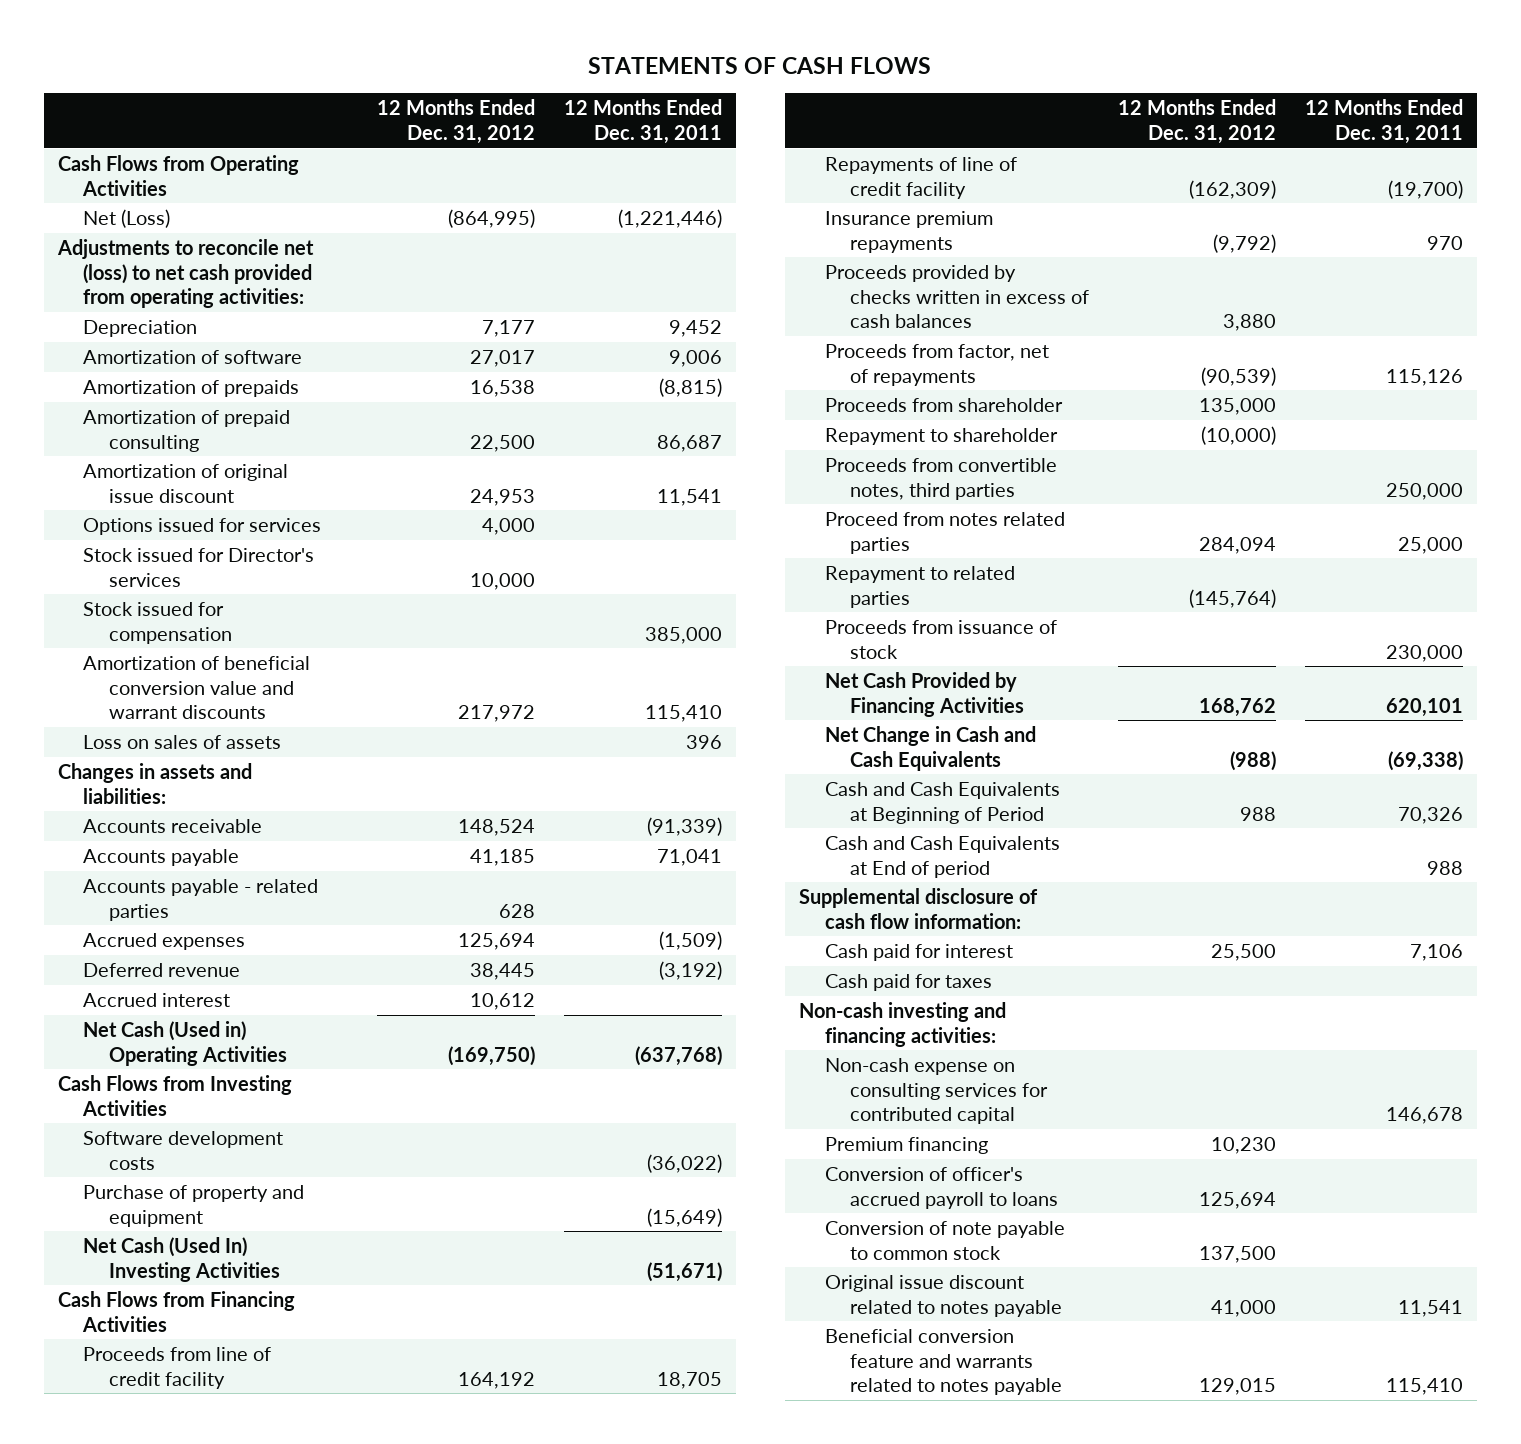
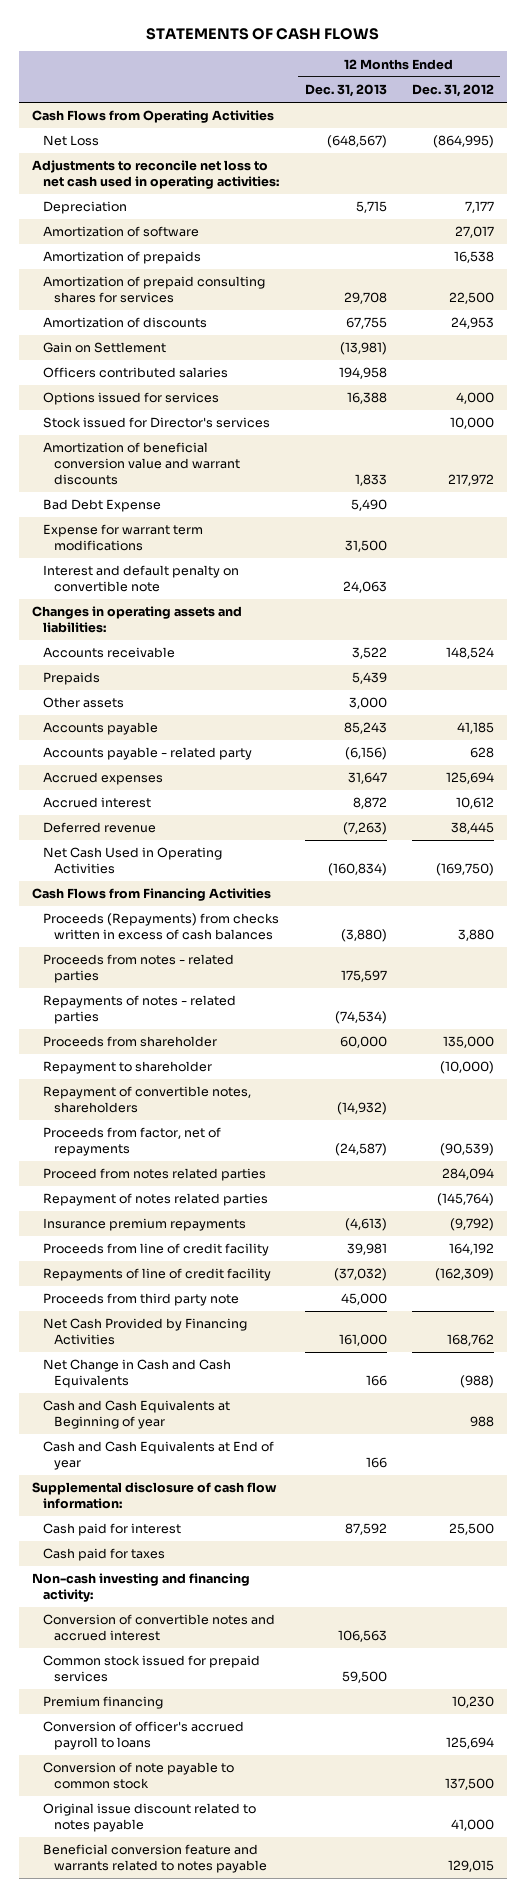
[563,99,722,145] 12 Months Ended Dec. 31, 2011 -> none
none -> [304,83,387,97] Dec. 31, 2013
[83,208,171,228] Net (Loss) -> [43,135,100,147] Net Loss
[56,238,314,309] Adjustments to reconcile net (loss) to net cash provided from operating activities: -> [31,160,280,189] Adjustments to reconcile net loss to net cash used in operating activities:
[83,409,291,452] Amortization of prepaid consulting -> [43,276,266,303] Amortization of prepaid consulting shares for services
[83,463,289,503] Amortization of original issue discount -> [43,317,208,329] Amortization of discounts
none -> [43,342,167,354] Gain on Settlement
none -> [43,367,229,379] Officers contributed salaries
[83,601,232,644] Stock issued for compensation -> none
[83,734,282,749] Loss on sales of assets -> none
none -> [43,499,162,513] Bad Debt Expense
none -> [43,524,204,551] Expense for warrant term modifications
none -> [43,565,240,592] Interest and default penalty on convertible note
[57,762,252,804] Changes in assets and liabilities: -> [31,606,242,633] Changes in operating assets and liabilities:
none -> [43,672,101,686] Prepaids
none -> [43,697,125,709] Other assets
[83,878,319,921] Accounts payable - related parties -> [43,747,253,761] Accounts payable - related party
[57,1074,292,1116] Cash Flows from Investing Activities -> none
[83,1130,284,1170] Software development costs -> none
[83,1184,305,1227] Purchase of property and equipment -> none
[83,1236,280,1282] Net Cash (Used In) Investing Activities -> none
[83,962,241,977] Deferred revenue -> [43,822,157,834] Deferred revenue
[83,1020,287,1066] Net Cash (Used in) Operating Activities -> [43,847,223,874] Net Cash Used in Operating Activities
[824,264,1090,329] Proceeds provided by checks written in excess of cash balances -> [43,913,280,940] Proceeds (Repayments) from checks written in excess of cash balances
none -> [43,954,235,983] Proceeds from notes - related parties
none -> [43,995,237,1024] Repayments of notes - related parties
[824,457,1057,500] Proceeds from convertible notes, third parties -> none
none -> [43,1086,252,1113] Repayment of convertible notes, shareholders
[824,343,1049,386] Proceeds from factor, net of repayments -> [43,1127,222,1156] Proceeds from factor, net of repayments
[824,619,1057,659] Proceeds from issuance of stock -> none
[824,565,1015,608] Repayment to related parties -> [43,1193,269,1207] Repayment of notes related parties
[824,210,993,253] Insurance premium repayments -> [43,1218,247,1232] Insurance premium repayments
[83,1346,272,1389] Proceeds from line of credit facility -> [43,1243,270,1257] Proceeds from line of credit facility
[824,156,1017,199] Repayments of line of credit facility -> [43,1268,272,1282] Repayments of line of credit facility
none -> [43,1293,240,1307] Proceeds from third party note
[824,781,1060,824] Cash and Cash Equivalents at Beginning of Period -> [43,1400,231,1429] Cash and Cash Equivalents at Beginning of year
[824,835,1060,878] Cash and Cash Equivalents at End of period -> [43,1441,275,1470] Cash and Cash Equivalents at End of year
[824,1057,1049,1125] Non-cash expense on consulting services for contributed capital -> none
[799,1001,1007,1047] Non-cash investing and financing activities: -> [31,1573,250,1602] Non-cash investing and financing activity:
none -> [43,1614,276,1641] Conversion of convertible notes and accrued interest
none -> [43,1655,261,1682] Common stock issued for prepaid services

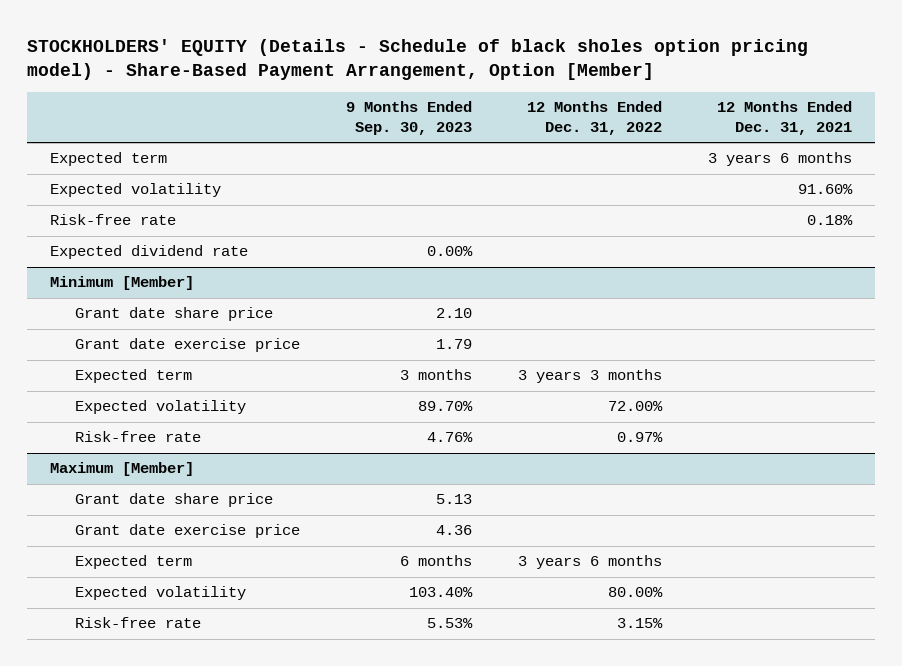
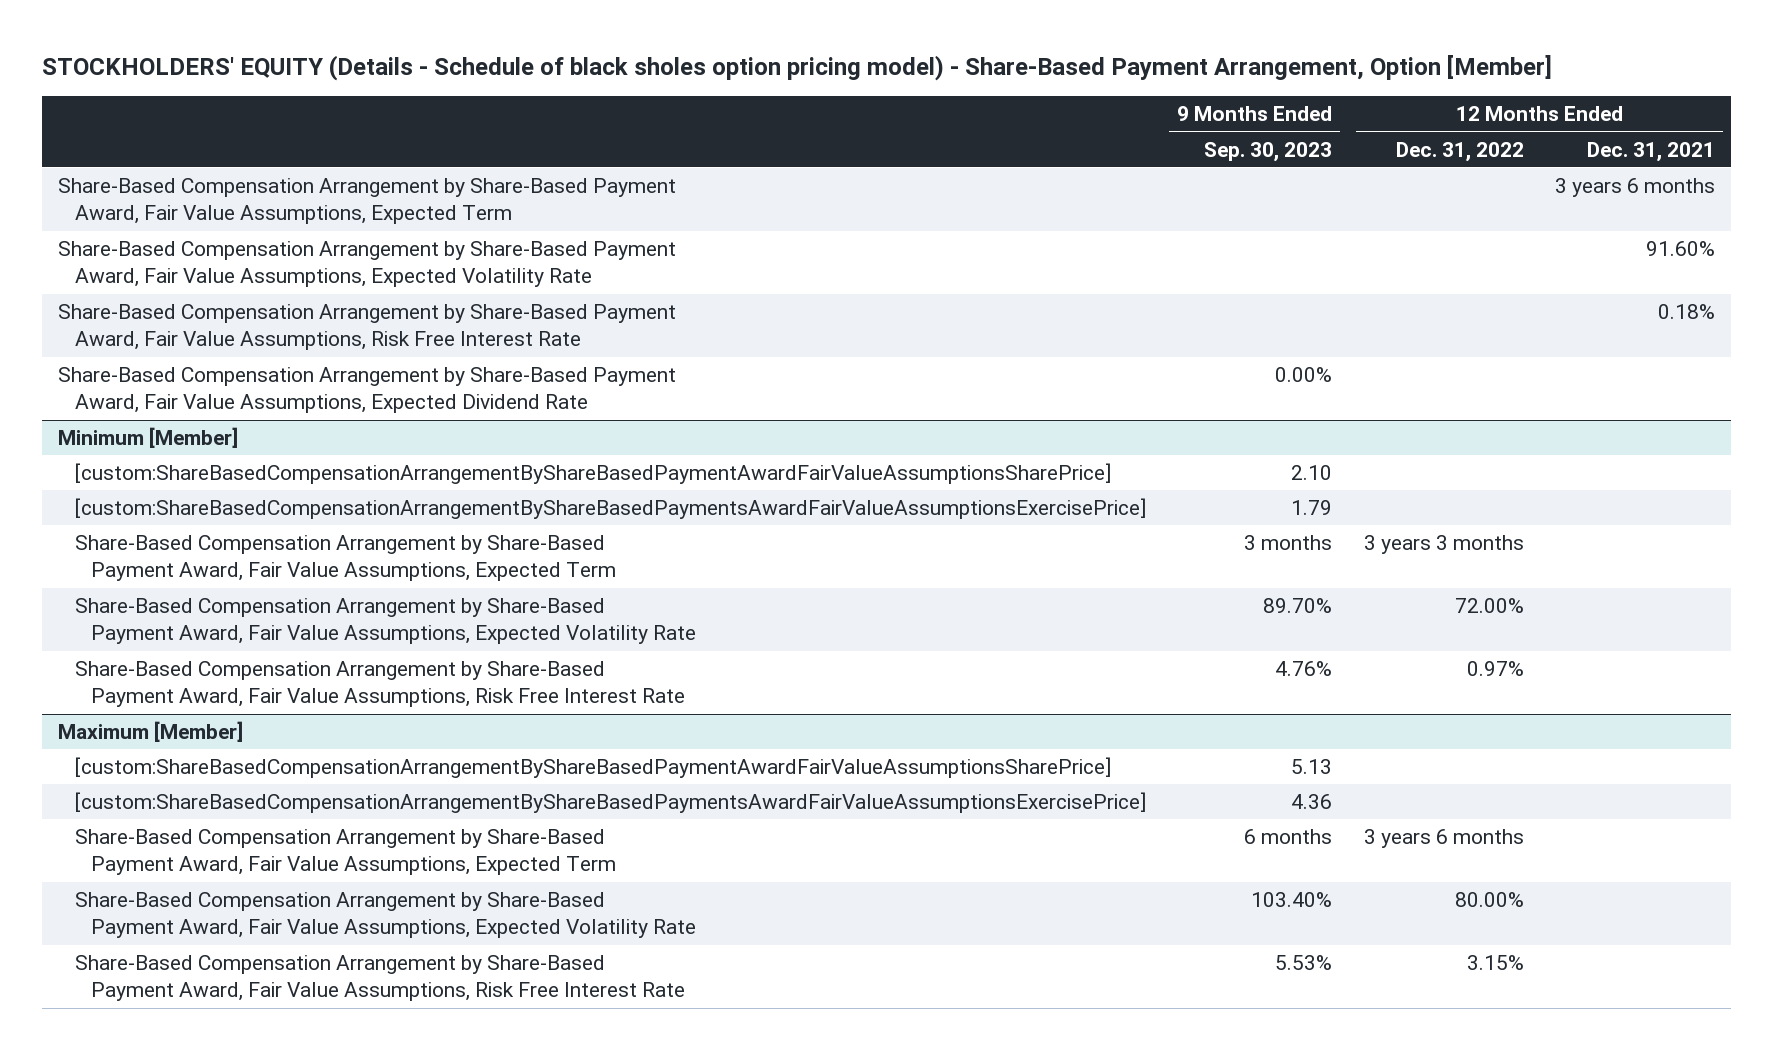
[50,152,168,167] Expected term -> [58,178,677,225] Share-Based Compensation Arrangement by Share-Based Payment Award, Fair Value Assumptions, Expected Term
[50,183,222,198] Expected volatility -> [58,241,677,288] Share-Based Compensation Arrangement by Share-Based Payment Award, Fair Value Assumptions, Expected Volatility Rate
[50,214,177,226] Risk-free rate -> [58,304,677,351] Share-Based Compensation Arrangement by Share-Based Payment Award, Fair Value Assumptions, Risk Free Interest Rate
[50,245,249,260] Expected dividend rate -> [58,367,677,414] Share-Based Compensation Arrangement by Share-Based Payment Award, Fair Value Assumptions, Expected Dividend Rate
[74,307,273,322] Grant date share price -> [74,463,1111,485] [custom:ShareBasedCompensationArrangementByShareBasedPaymentAwardFairValueAssumptionsSharePrice]
[74,338,300,353] Grant date exercise price -> [74,498,1146,520] [custom:ShareBasedCompensationArrangementByShareBasedPaymentsAwardFairValueAssumptionsExercisePrice]
[74,369,192,384] Expected term -> [74,535,616,582] Share-Based Compensation Arrangement by Share-Based Payment Award, Fair Value Assumptions, Expected Term
[74,400,246,415] Expected volatility -> [74,598,696,645] Share-Based Compensation Arrangement by Share-Based Payment Award, Fair Value Assumptions, Expected Volatility Rate
[74,431,201,443] Risk-free rate -> [74,661,685,708] Share-Based Compensation Arrangement by Share-Based Payment Award, Fair Value Assumptions, Risk Free Interest Rate
[74,493,273,508] Grant date share price -> [74,757,1111,779] [custom:ShareBasedCompensationArrangementByShareBasedPaymentAwardFairValueAssumptionsSharePrice]
[74,524,300,539] Grant date exercise price -> [74,792,1146,814] [custom:ShareBasedCompensationArrangementByShareBasedPaymentsAwardFairValueAssumptionsExercisePrice]
[74,555,192,570] Expected term -> [74,829,616,876] Share-Based Compensation Arrangement by Share-Based Payment Award, Fair Value Assumptions, Expected Term
[74,586,246,601] Expected volatility -> [74,892,696,939] Share-Based Compensation Arrangement by Share-Based Payment Award, Fair Value Assumptions, Expected Volatility Rate
[74,617,201,629] Risk-free rate -> [74,955,685,1002] Share-Based Compensation Arrangement by Share-Based Payment Award, Fair Value Assumptions, Risk Free Interest Rate

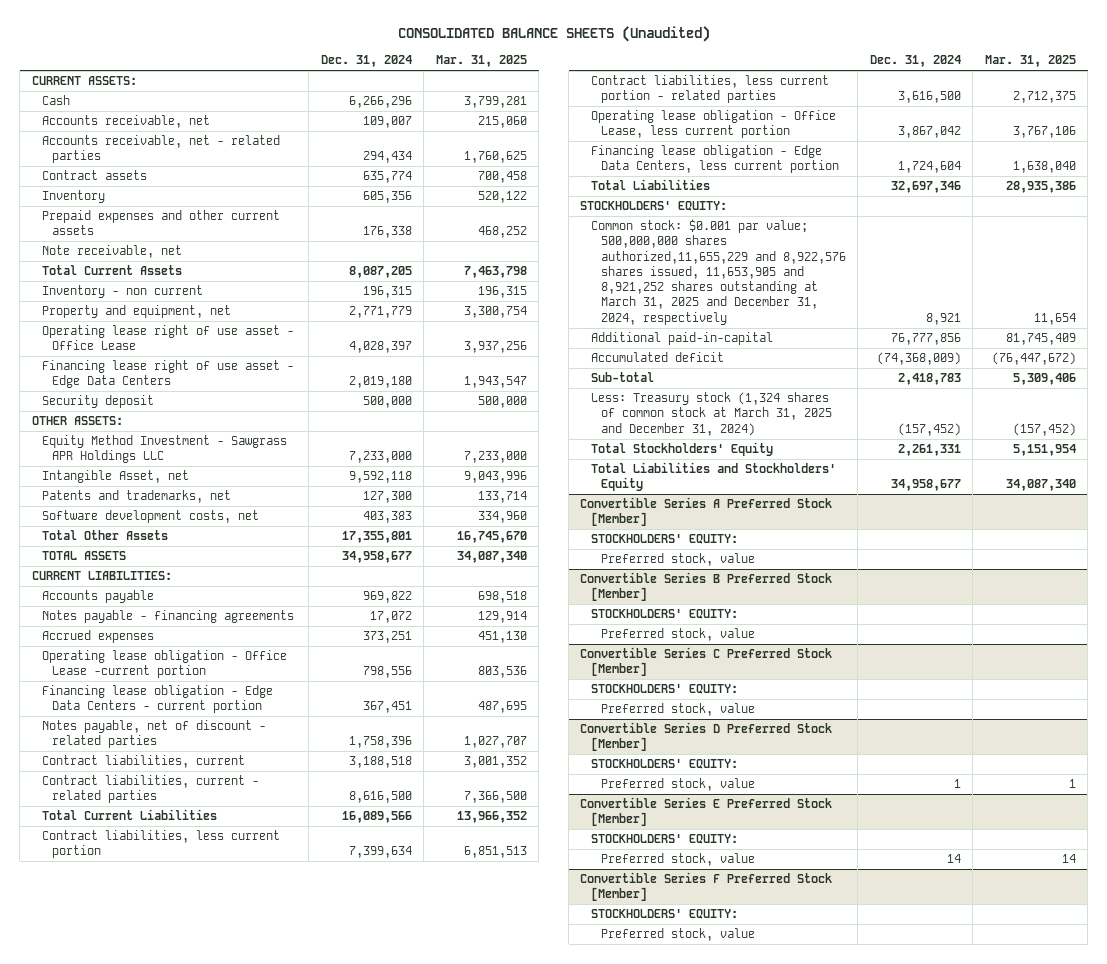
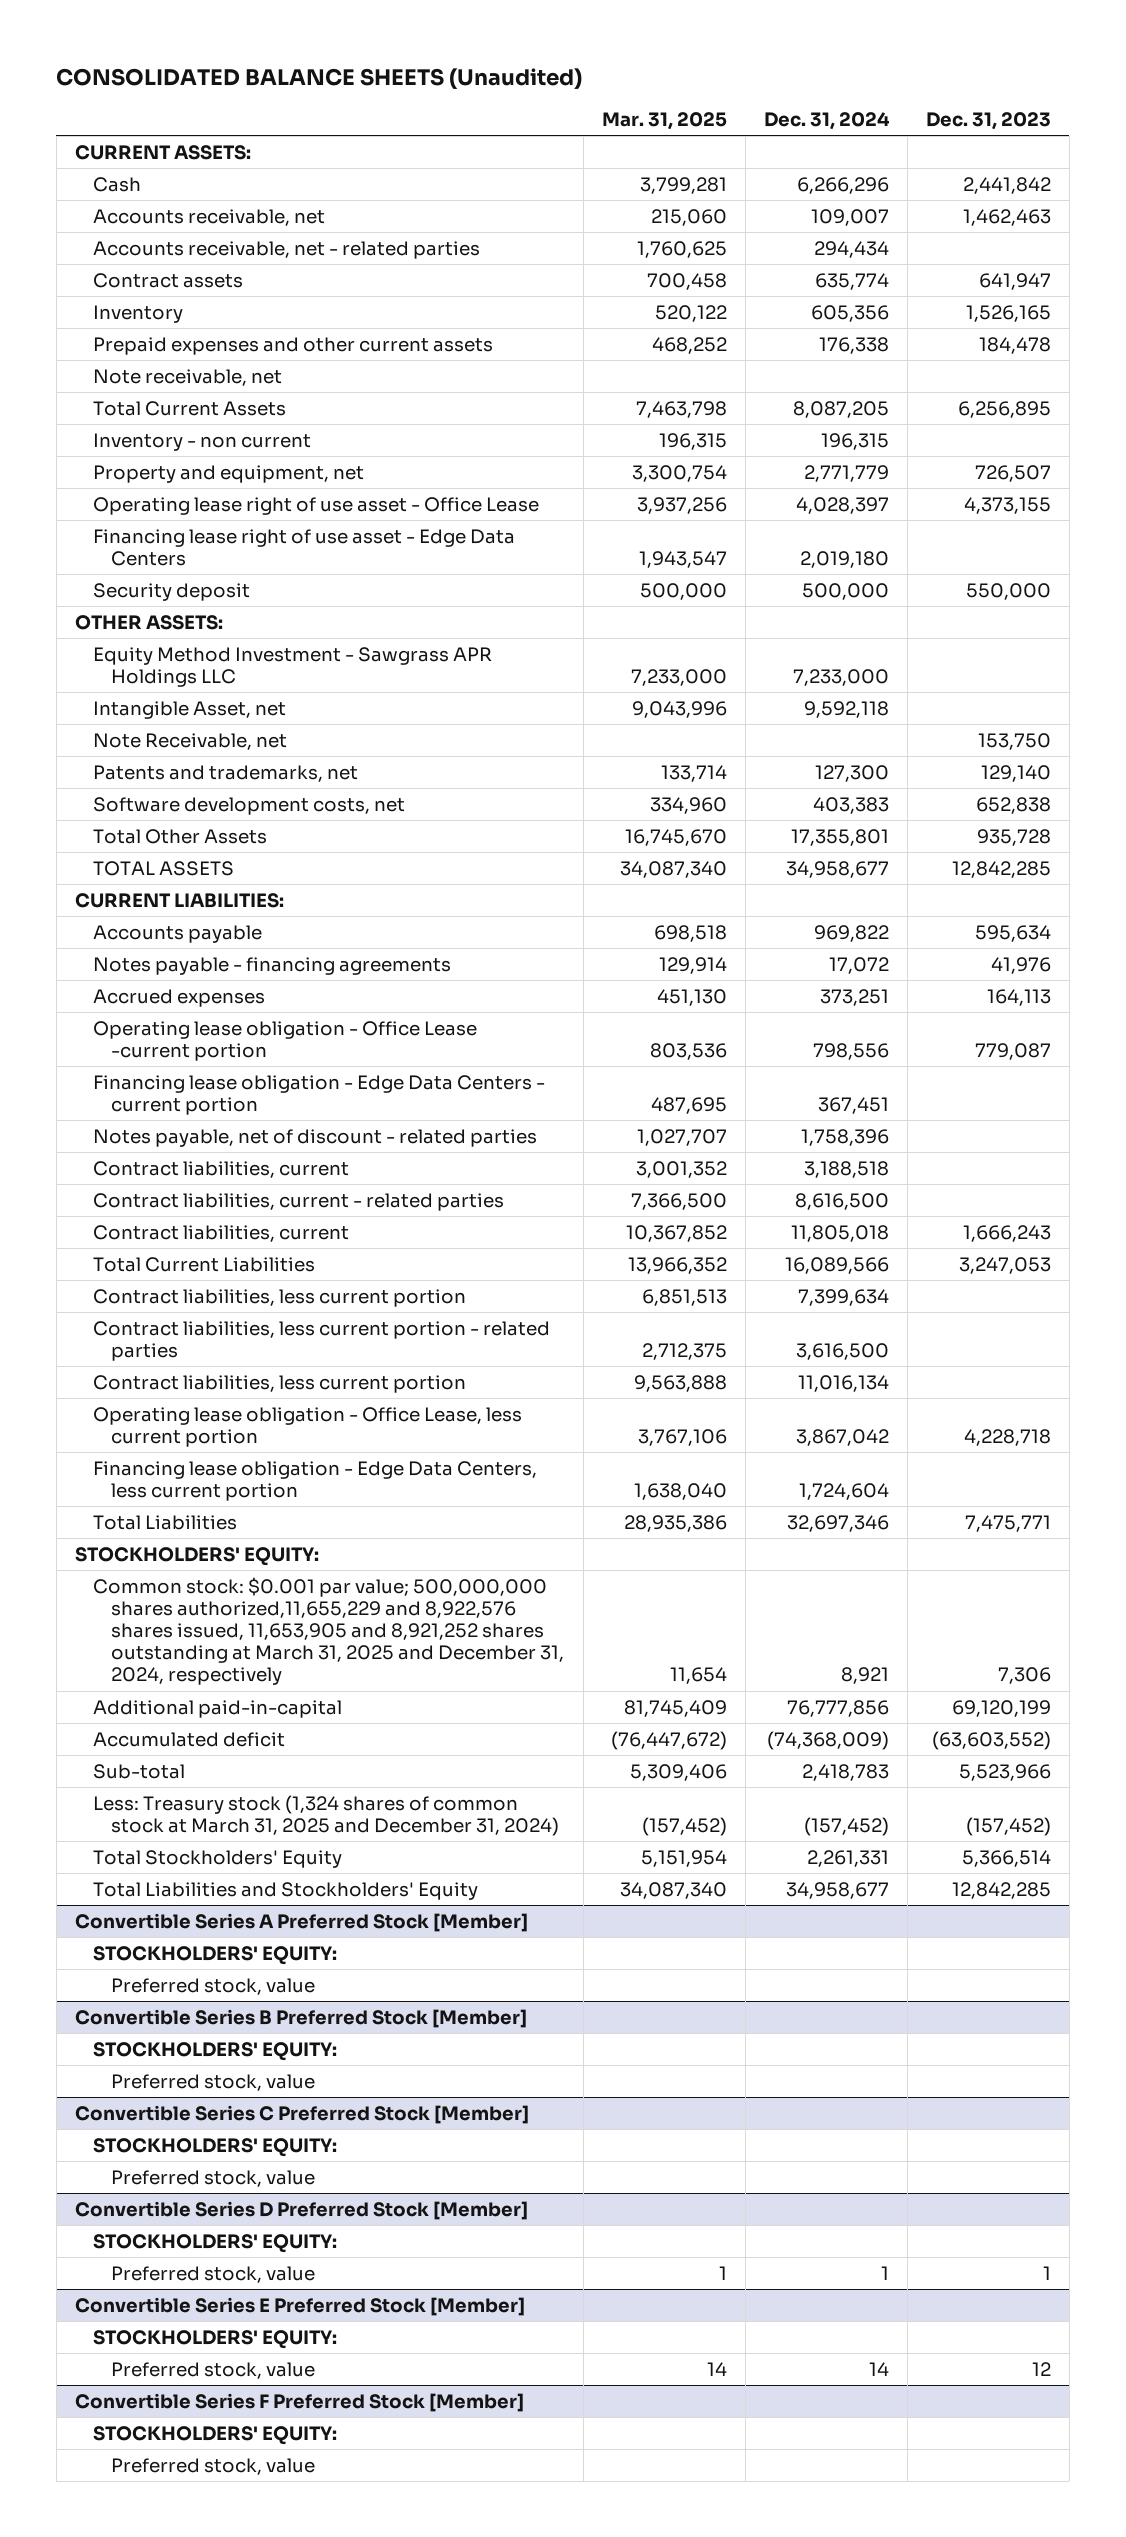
none -> [925,112,1051,131] Dec. 31, 2023
none -> [93,732,288,750] Note Receivable, net
none -> [93,1224,350,1242] Contract liabilities, current
none -> [93,1374,467,1393] Contract liabilities, less current portion

